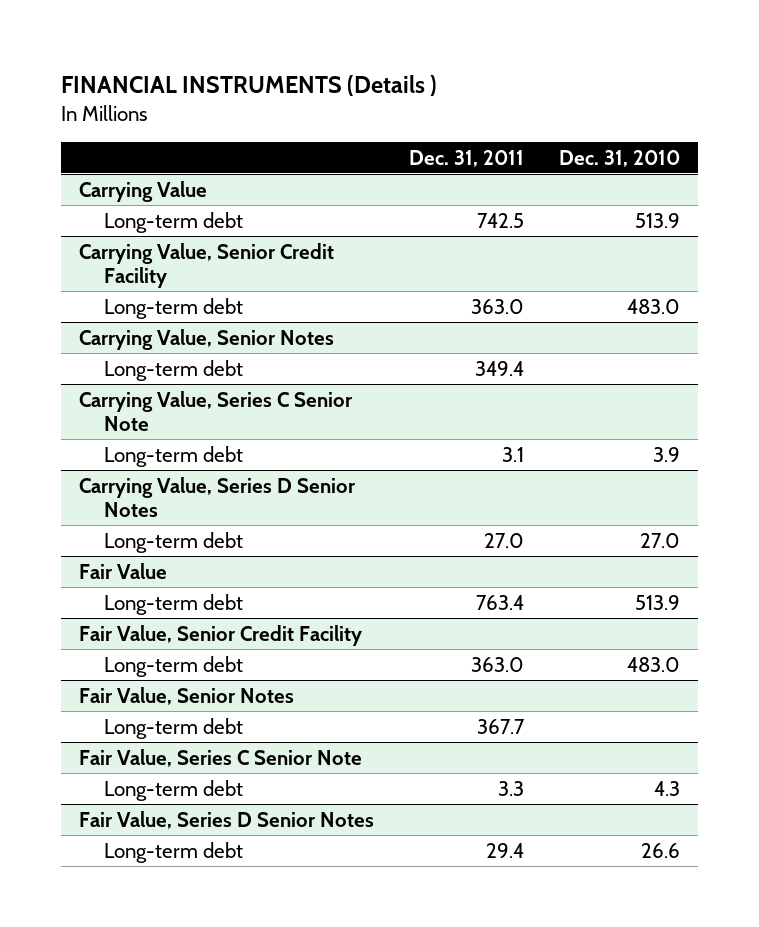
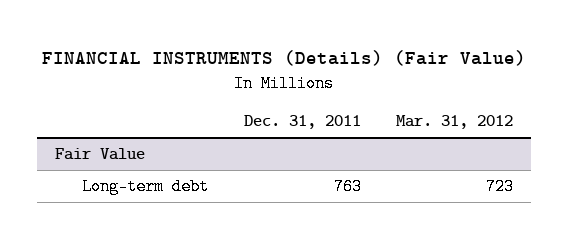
[61,75,438,97] FINANCIAL INSTRUMENTS (Details ) -> [41,50,526,67] FINANCIAL INSTRUMENTS (Details) (Fair Value)
[559,149,681,167] Dec. 31, 2010 -> none
none -> [395,115,513,130] Mar. 31, 2012
[78,180,207,202] Carrying Value -> none
[103,211,243,233] Long-term debt -> none
[78,242,334,289] Carrying Value, Senior Credit Facility -> none
[103,297,243,319] Long-term debt -> none
[78,328,334,350] Carrying Value, Senior Notes -> none
[103,359,243,381] Long-term debt -> none
[78,390,353,432] Carrying Value, Series C Senior Note -> none
[103,445,243,467] Long-term debt -> none
[78,476,356,518] Carrying Value, Series D Senior Notes -> none
[103,531,243,553] Long-term debt -> none
[78,624,362,646] Fair Value, Senior Credit Facility -> none
[103,655,243,677] Long-term debt -> none
[78,686,294,705] Fair Value, Senior Notes -> none
[103,717,243,739] Long-term debt -> none
[78,748,362,767] Fair Value, Series C Senior Note -> none
[103,779,243,801] Long-term debt -> none
[78,810,374,829] Fair Value, Series D Senior Notes -> none
[103,841,243,863] Long-term debt -> none
[476,594,525,610] 763.4 -> [333,178,362,196] 763

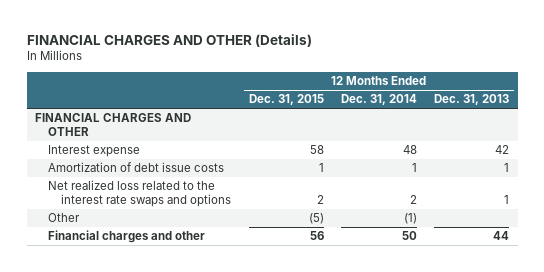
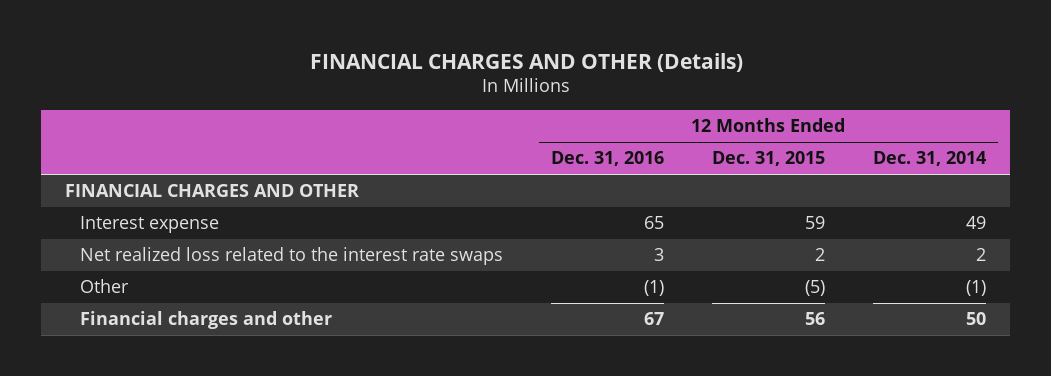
[434,94,510,106] Dec. 31, 2013 -> none
none -> [550,151,664,167] Dec. 31, 2016
[48,162,225,173] Amortization of debt issue costs -> none
[309,145,324,155] 58 -> [804,216,825,230] 59
[402,145,417,155] 48 -> [966,216,987,230] 49
[48,180,232,207] Net realized loss related to the interest rate swaps and options -> [79,247,503,266] Net realized loss related to the interest rate swaps

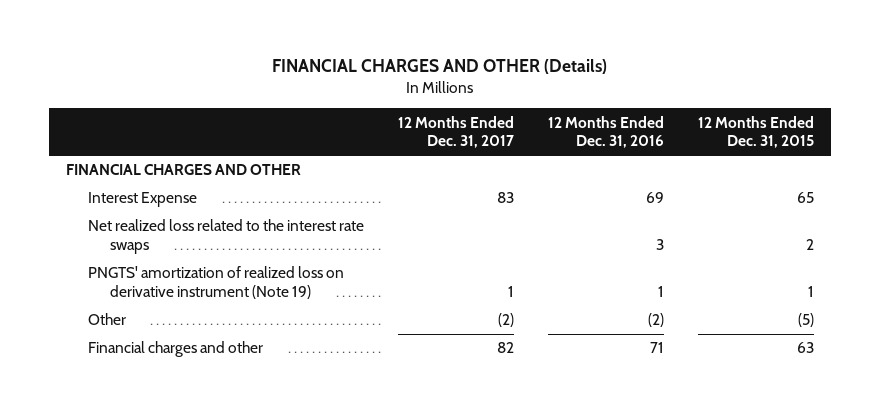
[873,151,987,167] Dec. 31, 2014 -> none
none -> [397,115,514,149] 12 Months Ended Dec. 31, 2017
[79,216,219,234] Interest expense -> [87,192,197,208] Interest Expense
[643,216,664,230] 65 -> [646,192,665,204] 69
[804,216,825,230] 59 -> [797,192,815,204] 65
none -> [87,266,344,299] PNGTS' amortization of realized loss on derivative instrument (Note 19)
[643,280,664,297] (1) -> [648,313,665,328] (2)
[643,312,664,326] 67 -> [650,342,665,354] 71
[804,312,825,326] 56 -> [797,342,815,354] 63

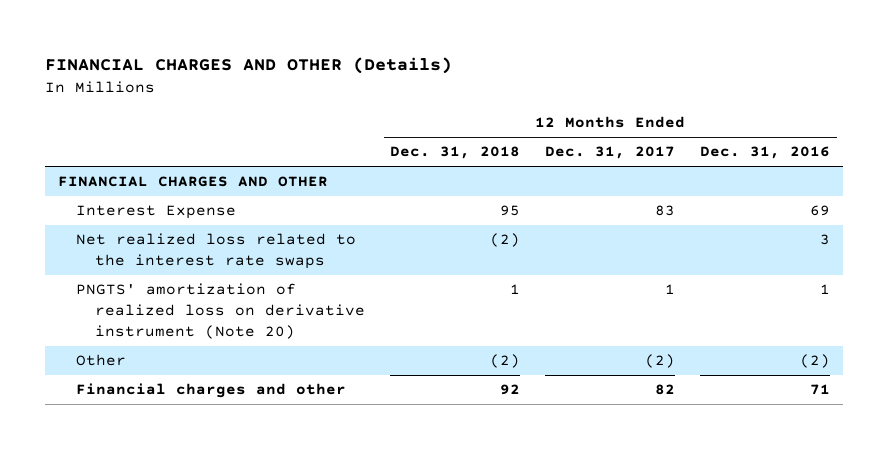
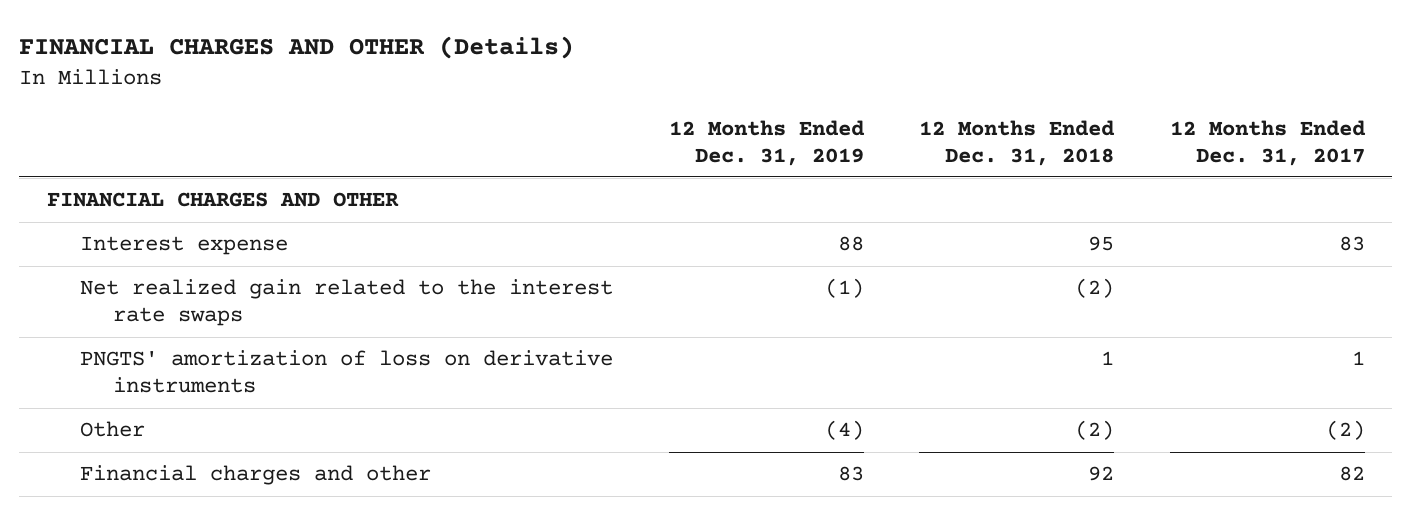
[700,146,831,160] Dec. 31, 2016 -> none
none -> [668,119,865,166] 12 Months Ended Dec. 31, 2019
[76,205,237,220] Interest Expense -> [80,236,289,256] Interest expense
[76,233,357,270] Net realized loss related to the interest rate swaps -> [80,279,614,327] Net realized gain related to the interest rate swaps
[76,283,365,339] PNGTS' amortization of realized loss on derivative instrument (Note 20) -> [80,350,614,394] PNGTS' amortization of loss on derivative instruments

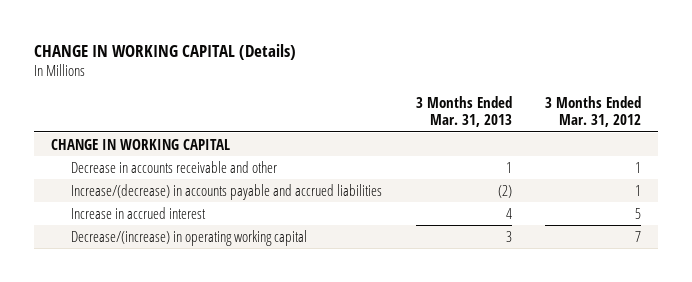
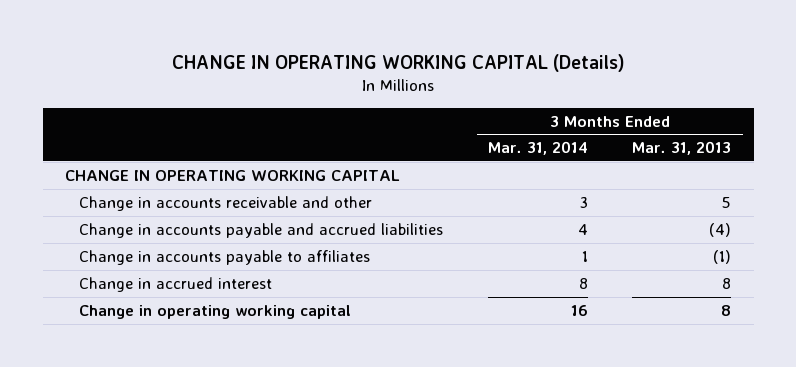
[34,43,297,60] CHANGE IN WORKING CAPITAL (Details) -> [172,53,626,72] CHANGE IN OPERATING WORKING CAPITAL (Details)
[545,95,642,128] 3 Months Ended Mar. 31, 2012 -> none
none -> [487,141,588,156] Mar. 31, 2014
[50,138,230,150] CHANGE IN WORKING CAPITAL -> [65,169,401,181] CHANGE IN OPERATING WORKING CAPITAL
[71,160,278,173] Decrease in accounts receivable and other -> [79,195,373,211] Change in accounts receivable and other
[505,161,512,173] 1 -> [721,196,732,208] 5
[71,183,383,200] Increase/(decrease) in accounts payable and accrued liabilities -> [79,222,444,238] Change in accounts payable and accrued liabilities
[497,184,512,198] (2) -> [709,222,732,237] (4)
none -> [79,249,371,265] Change in accounts payable to affiliates
[71,206,207,219] Increase in accrued interest -> [79,276,273,292] Change in accrued interest
[505,207,512,219] 4 -> [722,277,732,289] 8
[71,229,308,246] Decrease/(increase) in operating working capital -> [79,304,352,319] Change in operating working capital
[505,230,512,242] 3 -> [721,304,732,316] 8

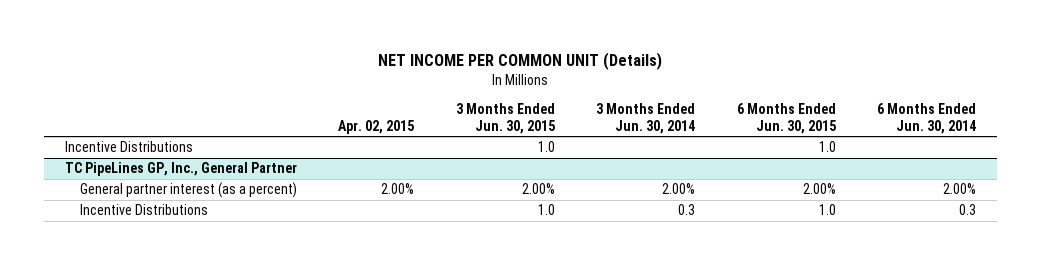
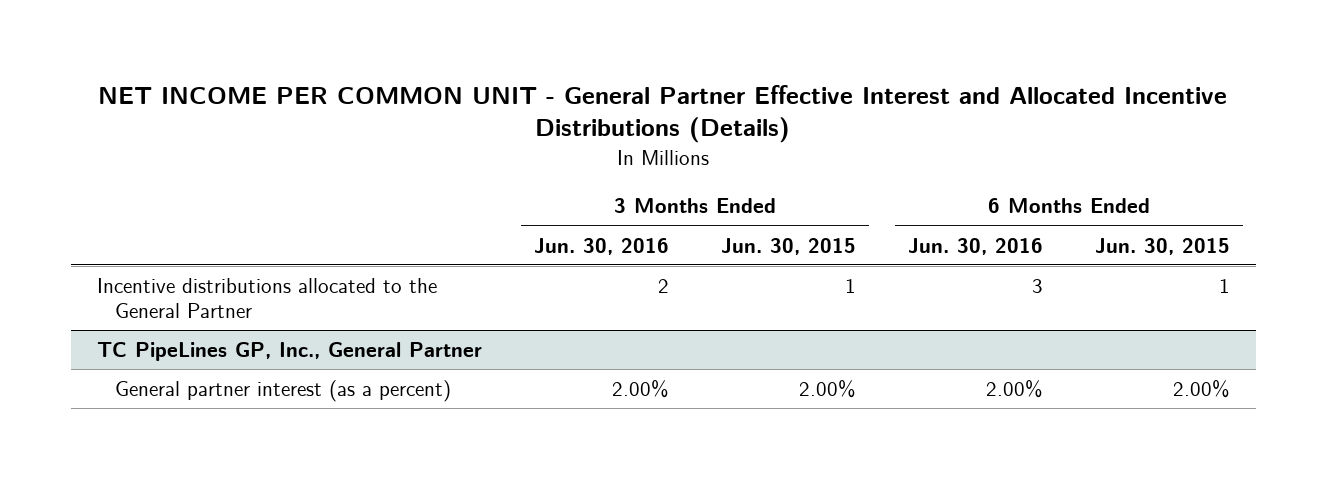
[378,51,663,70] NET INCOME PER COMMON UNIT (Details) -> [98,84,1228,144] NET INCOME PER COMMON UNIT - General Partner Effective Interest and Allocated Incentive Distributions (Details)
[338,119,415,134] Apr. 02, 2015 -> none
[596,103,696,134] 3 Months Ended Jun. 30, 2014 -> none
[876,103,976,134] 6 Months Ended Jun. 30, 2014 -> none
none -> [533,237,669,255] Jun. 30, 2016
none -> [907,237,1043,255] Jun. 30, 2016
[64,141,193,153] Incentive Distributions -> none
none -> [96,278,437,319] Incentive distributions allocated to the General Partner
[79,204,208,216] Incentive Distributions -> none

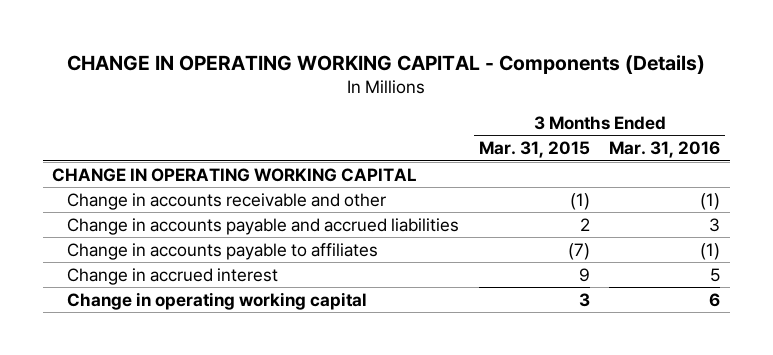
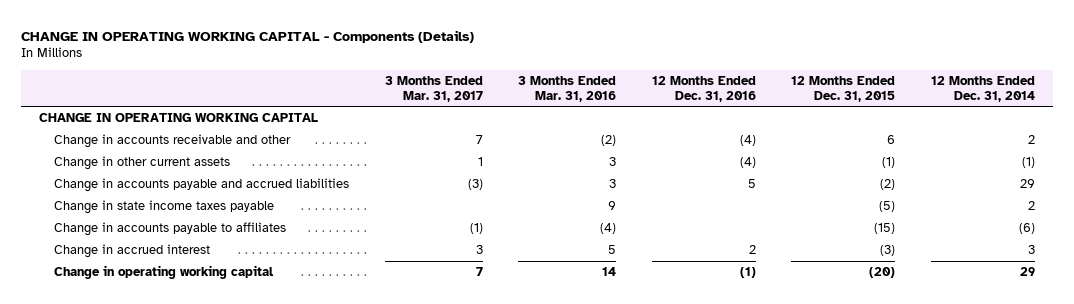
[478,141,590,159] Mar. 31, 2015 -> none
none -> [384,75,483,102] 3 Months Ended Mar. 31, 2017
none -> [651,75,756,102] 12 Months Ended Dec. 31, 2016
none -> [791,75,896,102] 12 Months Ended Dec. 31, 2015
none -> [930,75,1035,102] 12 Months Ended Dec. 31, 2014
[700,192,721,210] (1) -> [601,135,617,147] (2)
none -> [53,156,230,171] Change in other current assets
none -> [53,200,274,215] Change in state income taxes payable
[700,242,721,260] (1) -> [600,223,617,235] (4)
[709,292,721,307] 6 -> [602,267,617,277] 14

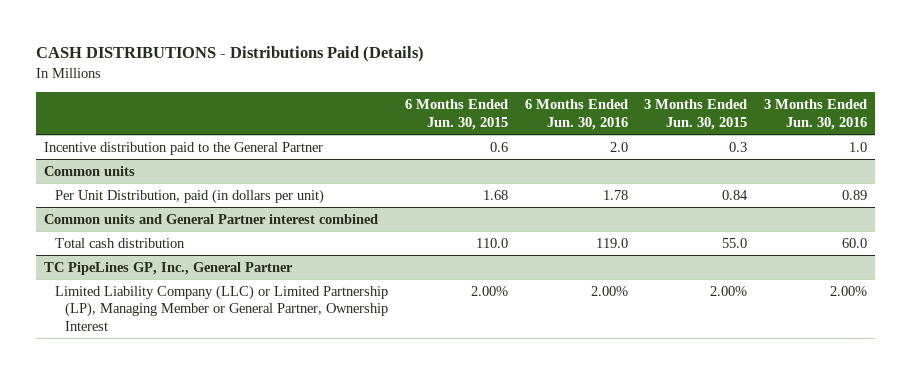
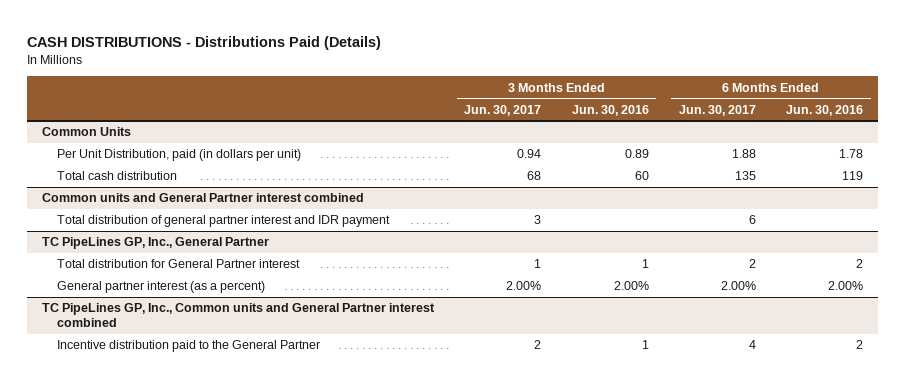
[405,99,509,130] 6 Months Ended Jun. 30, 2015 -> none
[644,99,748,130] 3 Months Ended Jun. 30, 2015 -> none
none -> [464,104,542,116] Jun. 30, 2017
none -> [678,104,756,116] Jun. 30, 2017
[44,141,324,155] Incentive distribution paid to the General Partner -> none
[44,165,136,176] Common units -> [42,127,132,137] Common Units
none -> [56,171,177,181] Total cash distribution
[54,237,185,248] Total cash distribution -> none
none -> [56,215,390,228] Total distribution of general partner interest and IDR payment
none -> [56,259,300,269] Total distribution for General Partner interest
[54,284,389,331] Limited Liability Company (LLC) or Limited Partnership (LP), Managing Member or General Partner, Ownership Interest -> [56,281,265,294] General partner interest (as a percent)
none -> [42,303,436,328] TC PipeLines GP, Inc., Common units and General Partner interest combined
none -> [56,340,320,353] Incentive distribution paid to the General Partner

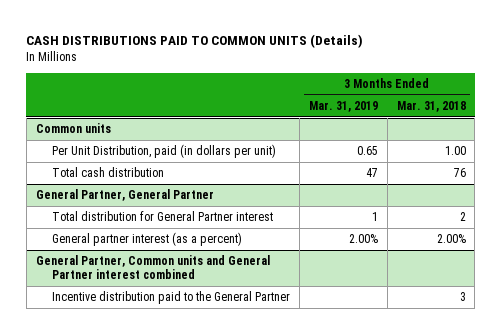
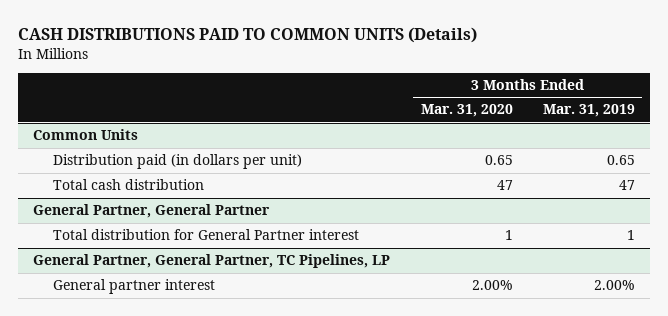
[396,101,466,113] Mar. 31, 2018 -> none
none -> [420,104,513,118] Mar. 31, 2020
[35,123,111,134] Common units -> [33,129,139,141] Common Units
[52,144,277,159] Per Unit Distribution, paid (in dollars per unit) -> [52,154,302,170] Distribution paid (in dollars per unit)
[35,255,270,280] General Partner, Common units and General Partner interest combined -> none
[52,291,291,305] Incentive distribution paid to the General Partner -> none
none -> [33,254,391,269] General Partner, General Partner, TC Pipelines, LP
[52,232,243,247] General partner interest (as a percent) -> [52,279,215,295] General partner interest

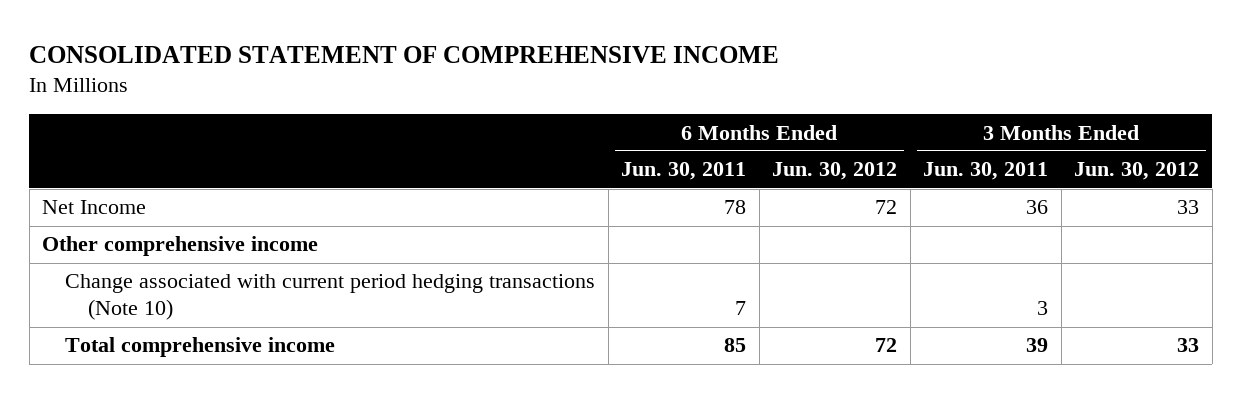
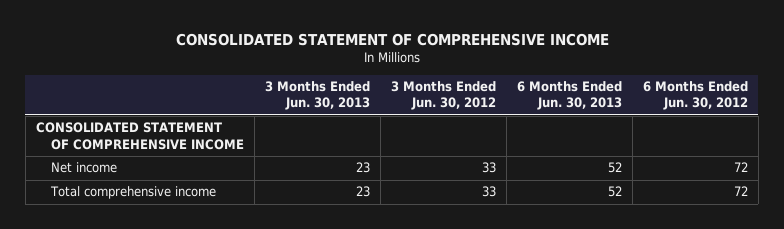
[621,162,747,181] Jun. 30, 2011 -> none
[923,162,1049,181] Jun. 30, 2011 -> none
none -> [264,81,370,111] 3 Months Ended Jun. 30, 2013
none -> [516,81,622,111] 6 Months Ended Jun. 30, 2013
[42,236,319,257] Other comprehensive income -> none
[65,274,596,321] Change associated with current period hedging transactions (Note 10) -> none
none -> [35,122,244,150] CONSOLIDATED STATEMENT OF COMPREHENSIVE INCOME
[42,200,147,215] Net Income -> [50,162,117,174] Net income

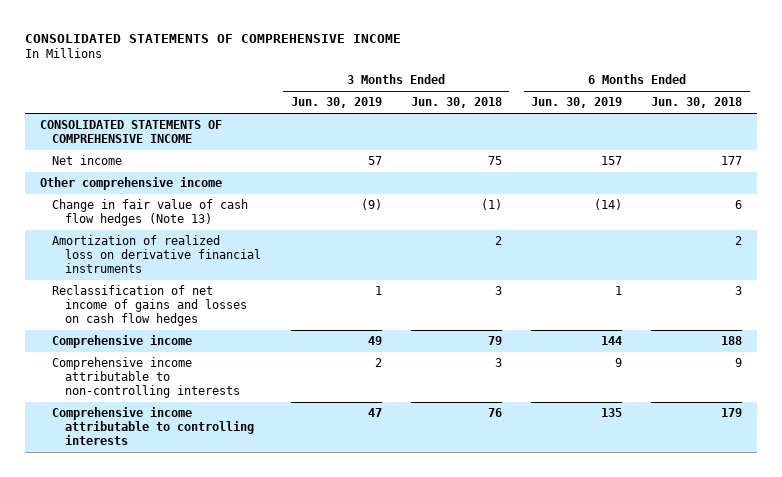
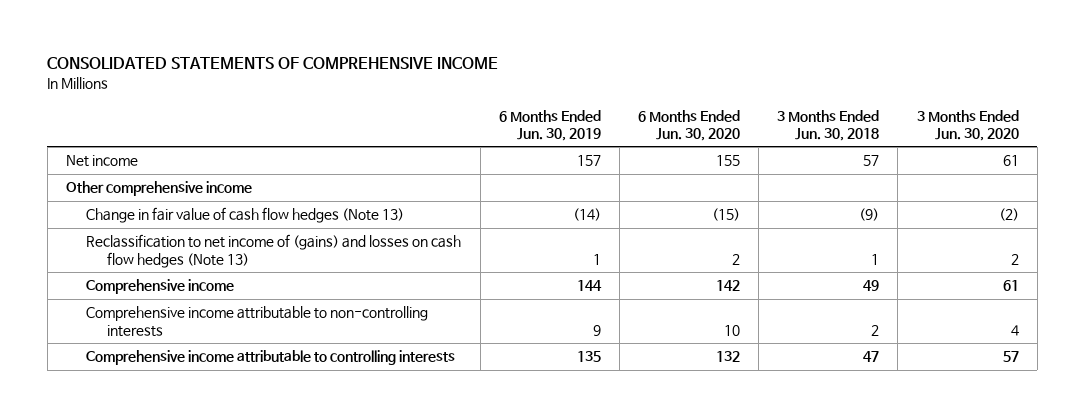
[290,97,382,109] Jun. 30, 2019 -> none
[651,97,743,109] Jun. 30, 2018 -> none
none -> [637,109,740,141] 6 Months Ended Jun. 30, 2020
none -> [916,109,1019,141] 3 Months Ended Jun. 30, 2020
[39,120,222,144] CONSOLIDATED STATEMENTS OF COMPREHENSIVE INCOME -> none
[487,156,502,166] 75 -> [863,155,880,167] 57
[52,235,262,274] Amortization of realized loss on derivative financial instruments -> none
[480,199,502,211] (1) -> [859,208,880,222] (9)
[52,285,248,327] Reclassification of net income of gains and losses on cash flow hedges -> [86,234,462,268] Reclassification to net income of (gains) and losses on cash flow hedges (Note 13)
[494,286,502,296] 3 -> [871,253,880,265] 1
[487,336,502,346] 79 -> [863,280,880,292] 49
[494,358,502,368] 3 -> [871,324,880,336] 2
[487,408,502,418] 76 -> [863,351,880,363] 47

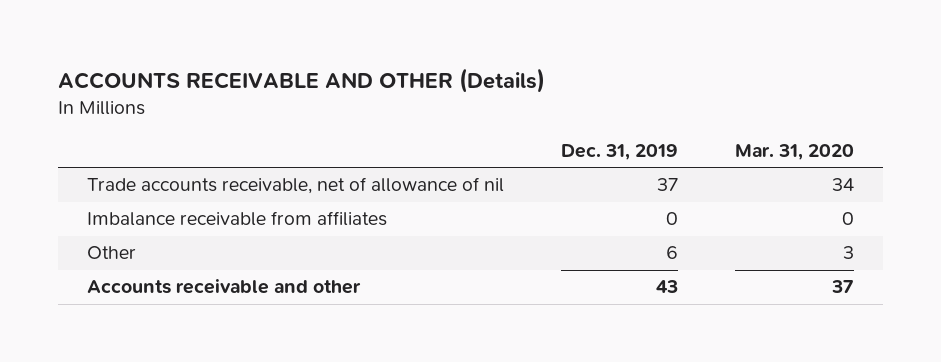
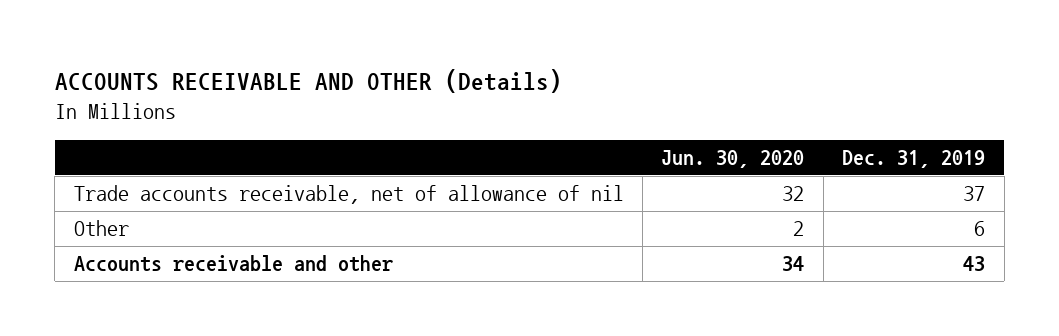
[735,143,855,160] Mar. 31, 2020 -> none
none -> [661,150,805,169] Jun. 30, 2020
[86,211,387,227] Imbalance receivable from affiliates -> none

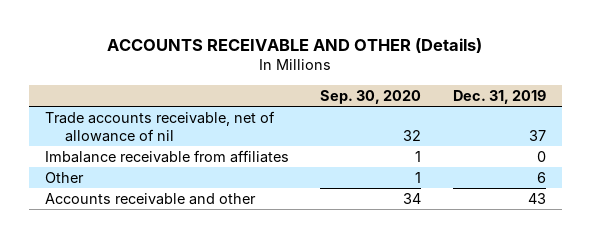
[661,150,805,169] Jun. 30, 2020 -> none
none -> [320,89,422,104] Sep. 30, 2020
none -> [44,149,289,163] Imbalance receivable from affiliates

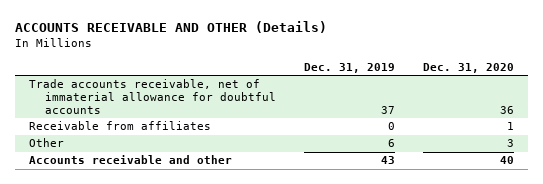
[320,89,422,104] Sep. 30, 2020 -> none
none -> [423,62,515,73] Dec. 31, 2020
[44,110,275,142] Trade accounts receivable, net of allowance of nil -> [29,79,277,114] Trade accounts receivable, net of immaterial allowance for doubtful accounts
[44,149,289,163] Imbalance receivable from affiliates -> [29,121,212,131] Receivable from affiliates

